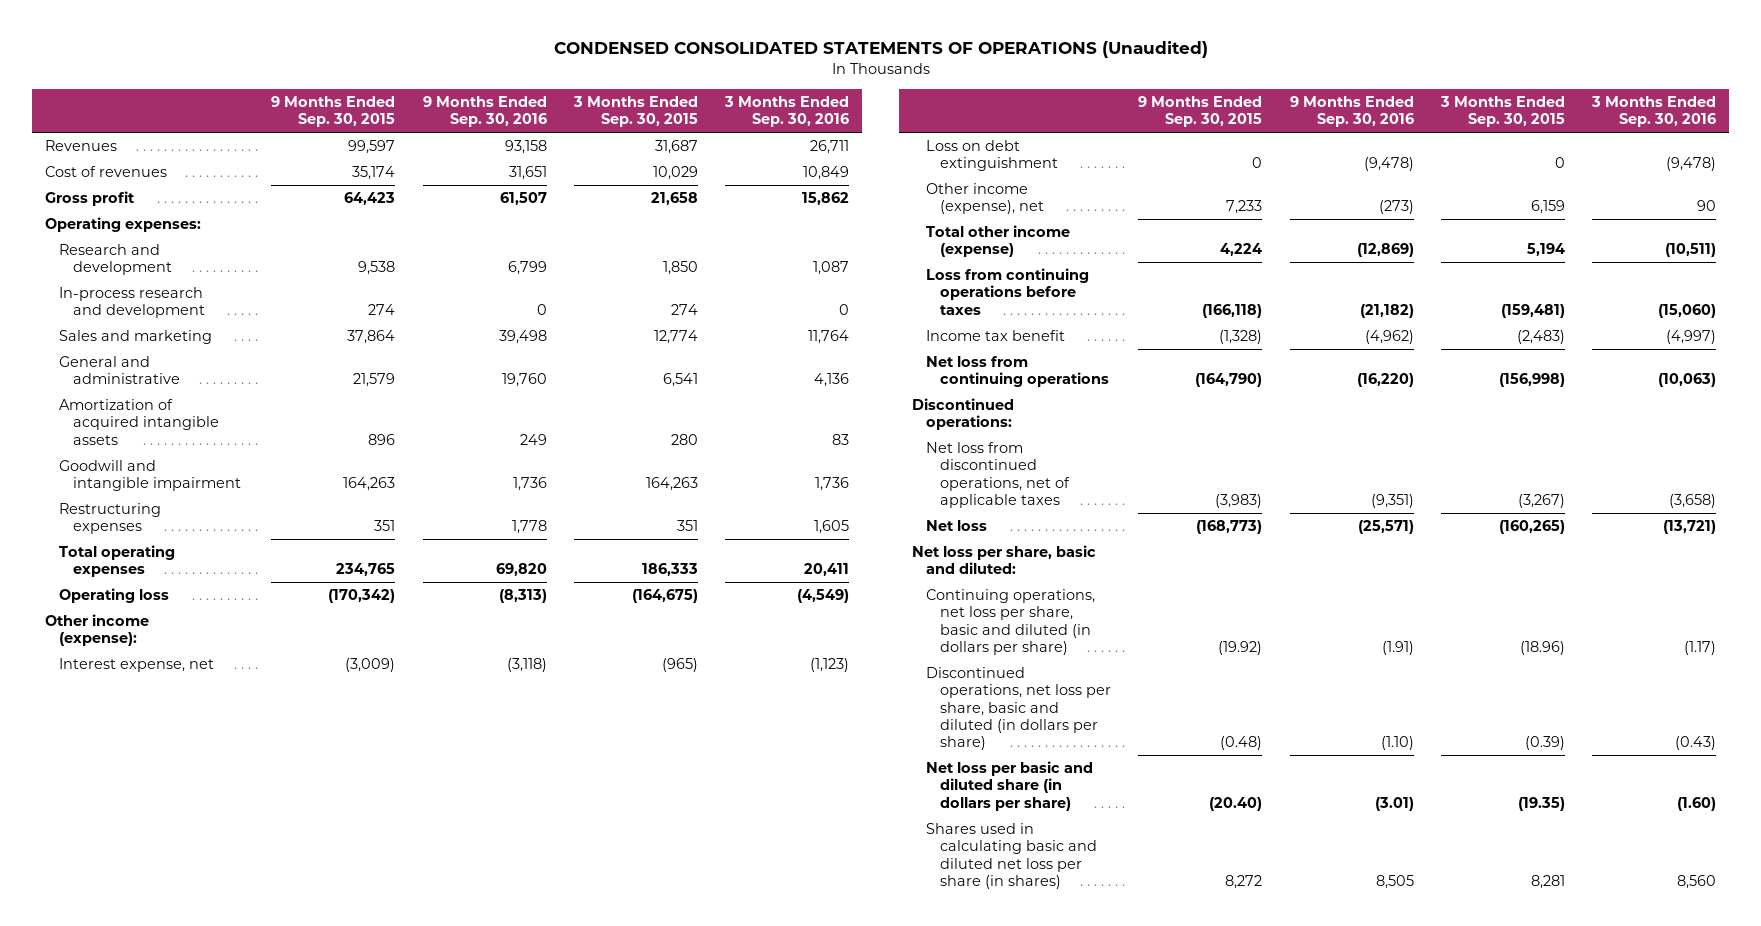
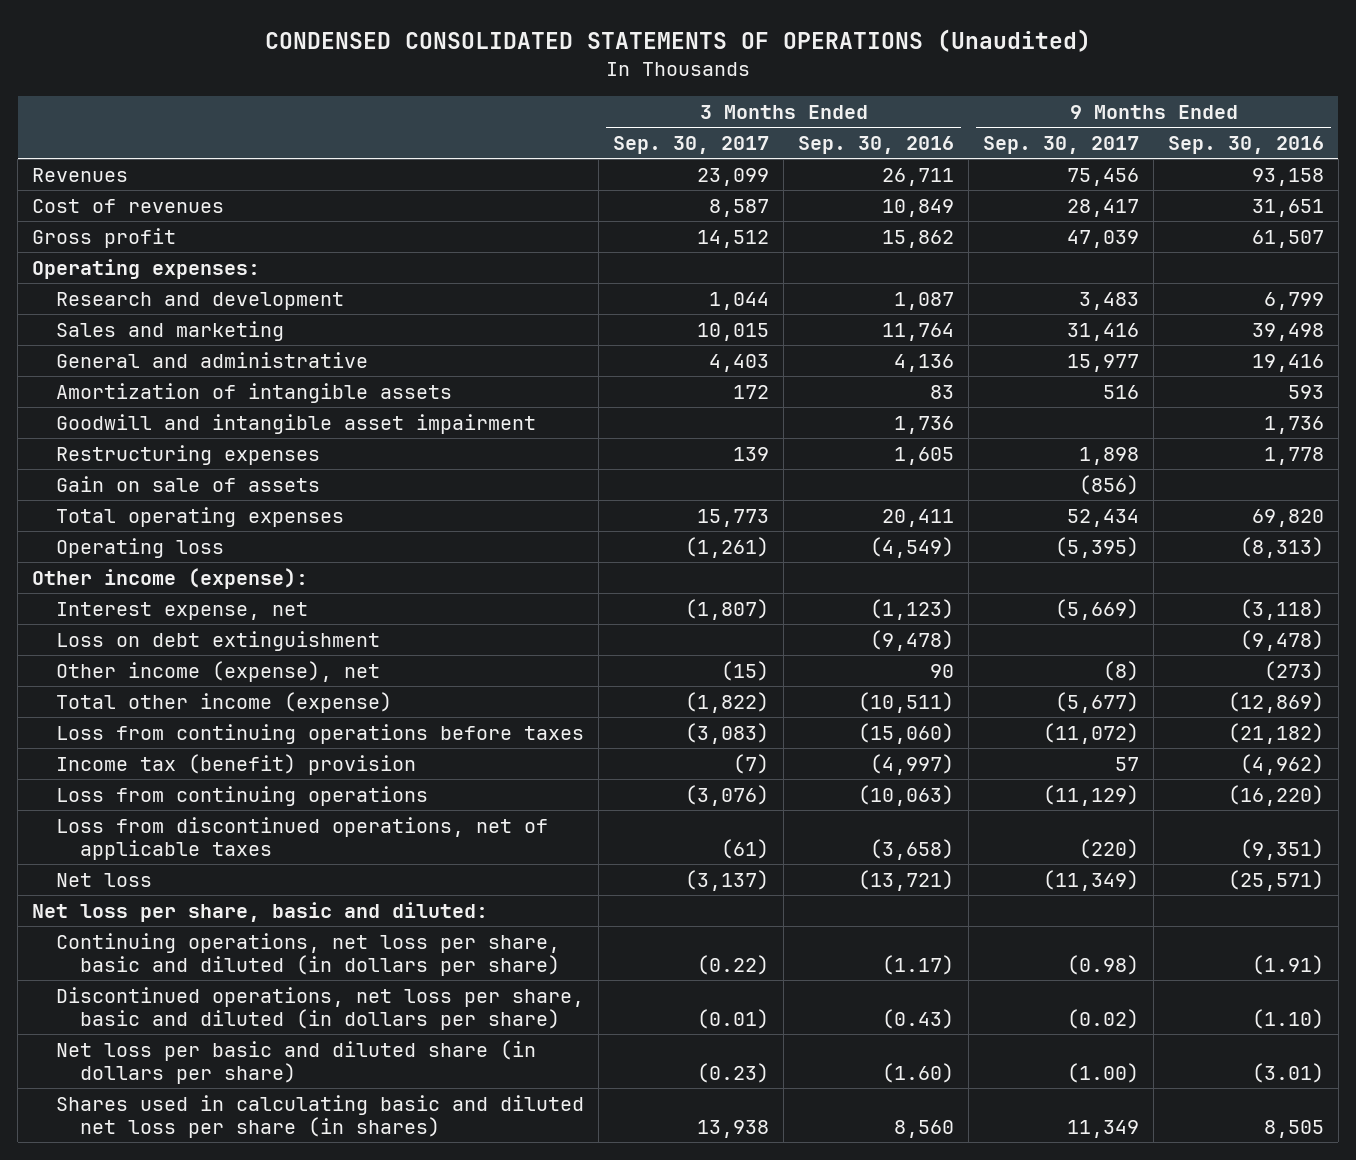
[271,95,396,128] 9 Months Ended Sep. 30, 2015 -> none
[572,95,698,128] 3 Months Ended Sep. 30, 2015 -> none
none -> [613,136,770,155] Sep. 30, 2017
none -> [983,136,1140,155] Sep. 30, 2017
[59,287,206,319] In-process research and development -> none
[501,373,547,388] 19,760 -> [1252,353,1325,372] 19,416
[59,399,220,445] Amortization of acquired intangible assets -> [56,382,453,403] Amortization of intangible assets
[519,433,547,445] 249 -> [1288,384,1325,399] 593
[59,460,242,492] Goodwill and intangible impairment -> [56,413,537,434] Goodwill and intangible asset impairment
none -> [56,475,321,492] Gain on sale of assets
[912,398,1015,431] Discontinued operations: -> none
[926,330,1066,342] Income tax benefit -> [56,753,417,775] Income tax (benefit) provision
[926,356,1110,388] Net loss from continuing operations -> [56,785,429,806] Loss from continuing operations
[926,442,1071,508] Net loss from discontinued operations, net of applicable taxes -> [56,816,549,861] Loss from discontinued operations, net of applicable taxes

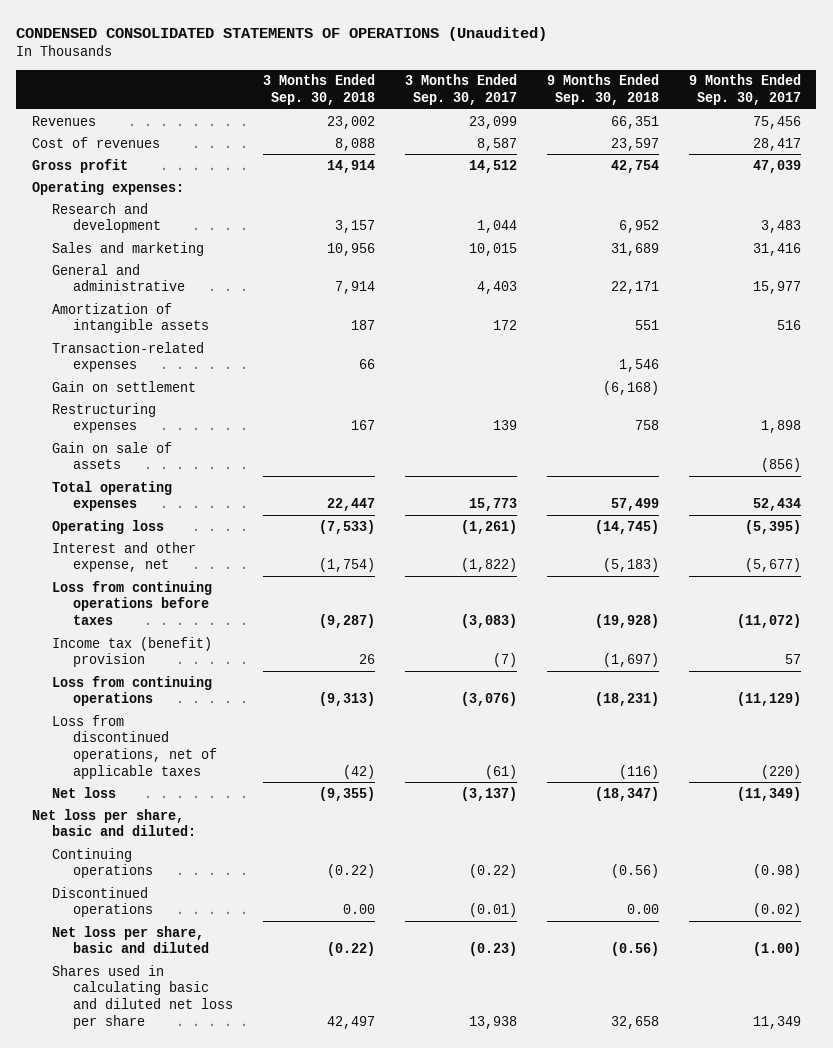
[798,136,955,155] Sep. 30, 2016 -> none
[1168,136,1325,155] Sep. 30, 2016 -> none
none -> [263,74,376,106] 3 Months Ended Sep. 30, 2018
none -> [547,74,660,106] 9 Months Ended Sep. 30, 2018
[56,413,537,434] Goodwill and intangible asset impairment -> none
none -> [52,341,205,373] Transaction-related expenses
none -> [52,380,197,392] Gain on settlement
[32,567,309,589] Other income (expense): -> none
[56,630,381,651] Loss on debt extinguishment -> none
[56,660,381,682] Other income (expense), net -> none
[56,691,393,713] Total other income (expense) -> none
[56,601,309,620] Interest expense, net -> [52,541,197,573] Interest and other expense, net
[685,598,770,620] (1,807) -> [461,558,518,573] (1,822)
[1055,598,1140,620] (5,669) -> [745,558,802,573] (5,677)
[56,932,561,977] Continuing operations, net loss per share, basic and diluted (in dollars per share) -> [52,847,154,879] Continuing operations
[56,986,585,1031] Discontinued operations, net loss per share, basic and diluted (in dollars per share) -> [52,886,154,918] Discontinued operations
[56,1039,537,1085] Net loss per basic and diluted share (in dollars per share) -> [52,925,210,954] Net loss per share, basic and diluted
[56,1094,585,1139] Shares used in calculating basic and diluted net loss per share (in shares) -> [52,964,234,1029] Shares used in calculating basic and diluted net loss per share

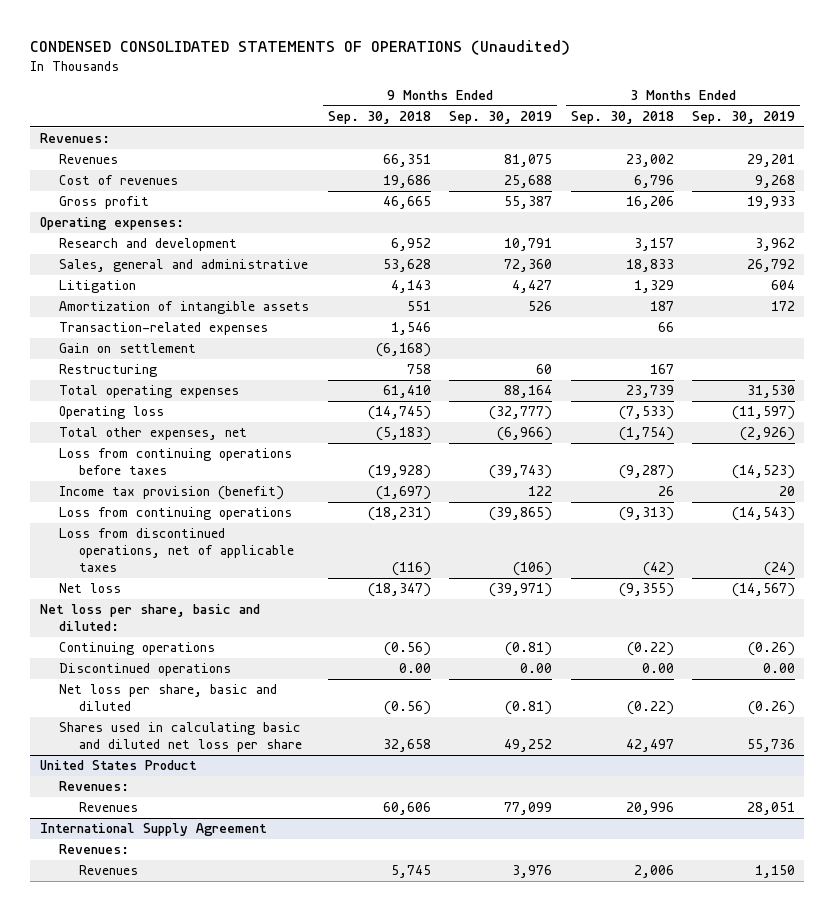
[405,74,518,106] 3 Months Ended Sep. 30, 2017 -> none
[689,74,802,106] 9 Months Ended Sep. 30, 2017 -> none
none -> [449,111,553,125] Sep. 30, 2019
none -> [691,111,795,125] Sep. 30, 2019
none -> [39,133,110,144] Revenues:
[335,137,376,151] 8,088 -> [633,175,674,189] 6,796
[611,137,660,151] 23,597 -> [382,175,431,189] 19,686
[327,159,376,173] 14,914 -> [625,196,674,210] 16,206
[611,159,660,173] 42,754 -> [382,196,431,210] 46,665
[52,241,205,256] Sales and marketing -> none
[52,263,186,292] General and administrative -> [59,259,309,273] Sales, general and administrative
[335,281,376,295] 7,914 -> [625,259,674,273] 18,833
[611,281,660,295] 22,171 -> [382,259,431,273] 53,628
none -> [59,280,137,294] Litigation
[52,441,173,470] Gain on sale of assets -> none
[52,402,157,434] Restructuring expenses -> [59,364,158,378] Restructuring
[327,498,376,512] 22,447 -> [625,385,674,399] 23,739
[611,498,660,512] 57,499 -> [382,385,431,399] 61,410
[52,541,197,573] Interest and other expense, net -> [59,427,248,441] Total other expenses, net
[52,636,213,668] Income tax (benefit) provision -> [59,486,285,501] Income tax provision (benefit)
none -> [39,760,197,771] United States Product
none -> [59,781,130,792] Revenues:
none -> [78,802,138,813] Revenues
none -> [39,823,267,837] International Supply Agreement
none -> [59,844,130,855] Revenues:
none -> [78,865,138,876] Revenues

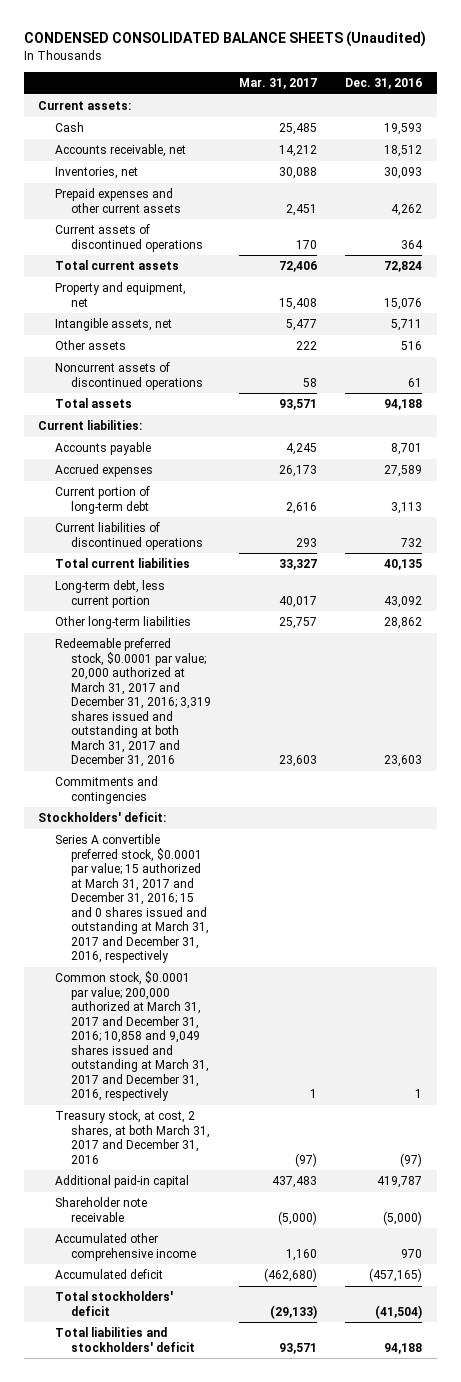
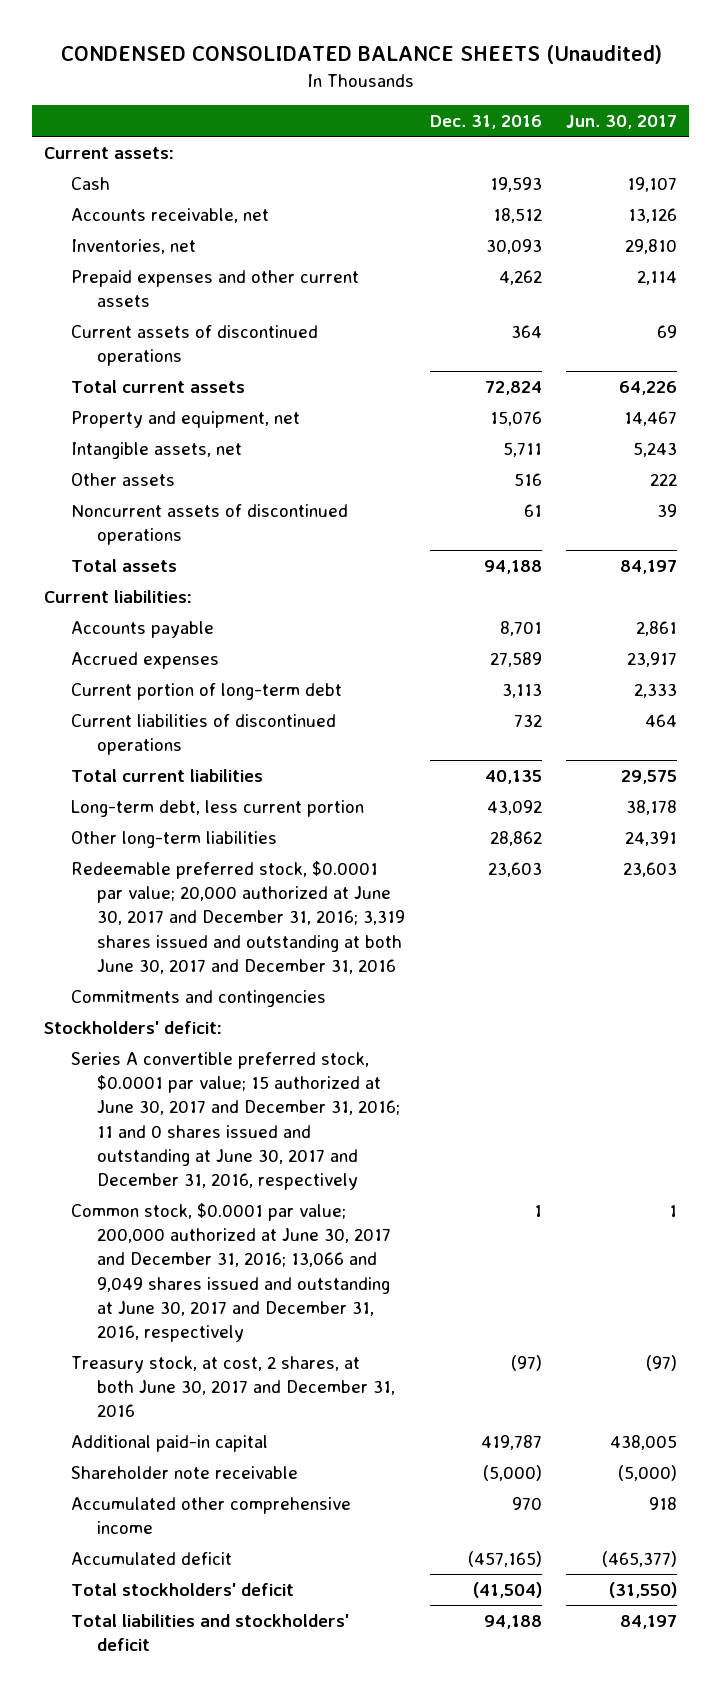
[239,78,318,90] Mar. 31, 2017 -> none
none -> [566,115,678,130] Jun. 30, 2017
[54,638,211,768] Redeemable preferred stock, $0.0001 par value; 20,000 authorized at March 31, 2017 and December 31, 2016; 3,319 shares issued and outstanding at both March 31, 2017 and December 31, 2016 -> [70,860,405,974] Redeemable preferred stock, $0.0001 par value; 20,000 authorized at June 30, 2017 and December 31, 2016; 3,319 shares issued and outstanding at both June 30, 2017 and December 31, 2016
[54,834,209,964] Series A convertible preferred stock, $0.0001 par value; 15 authorized at March 31, 2017 and December 31, 2016; 15 and 0 shares issued and outstanding at March 31, 2017 and December 31, 2016, respectively -> [70,1051,400,1191] Series A convertible preferred stock, $0.0001 par value; 15 authorized at June 30, 2017 and December 31, 2016; 11 and 0 shares issued and outstanding at June 30, 2017 and December 31, 2016, respectively
[54,971,209,1102] Common stock, $0.0001 par value; 200,000 authorized at March 31, 2017 and December 31, 2016; 10,858 and 9,049 shares issued and outstanding at March 31, 2017 and December 31, 2016, respectively -> [70,1202,391,1343] Common stock, $0.0001 par value; 200,000 authorized at June 30, 2017 and December 31, 2016; 13,066 and 9,049 shares issued and outstanding at June 30, 2017 and December 31, 2016, respectively
[54,1110,210,1164] Treasury stock, at cost, 2 shares, at both March 31, 2017 and December 31, 2016 -> [70,1355,395,1418] Treasury stock, at cost, 2 shares, at both June 30, 2017 and December 31, 2016

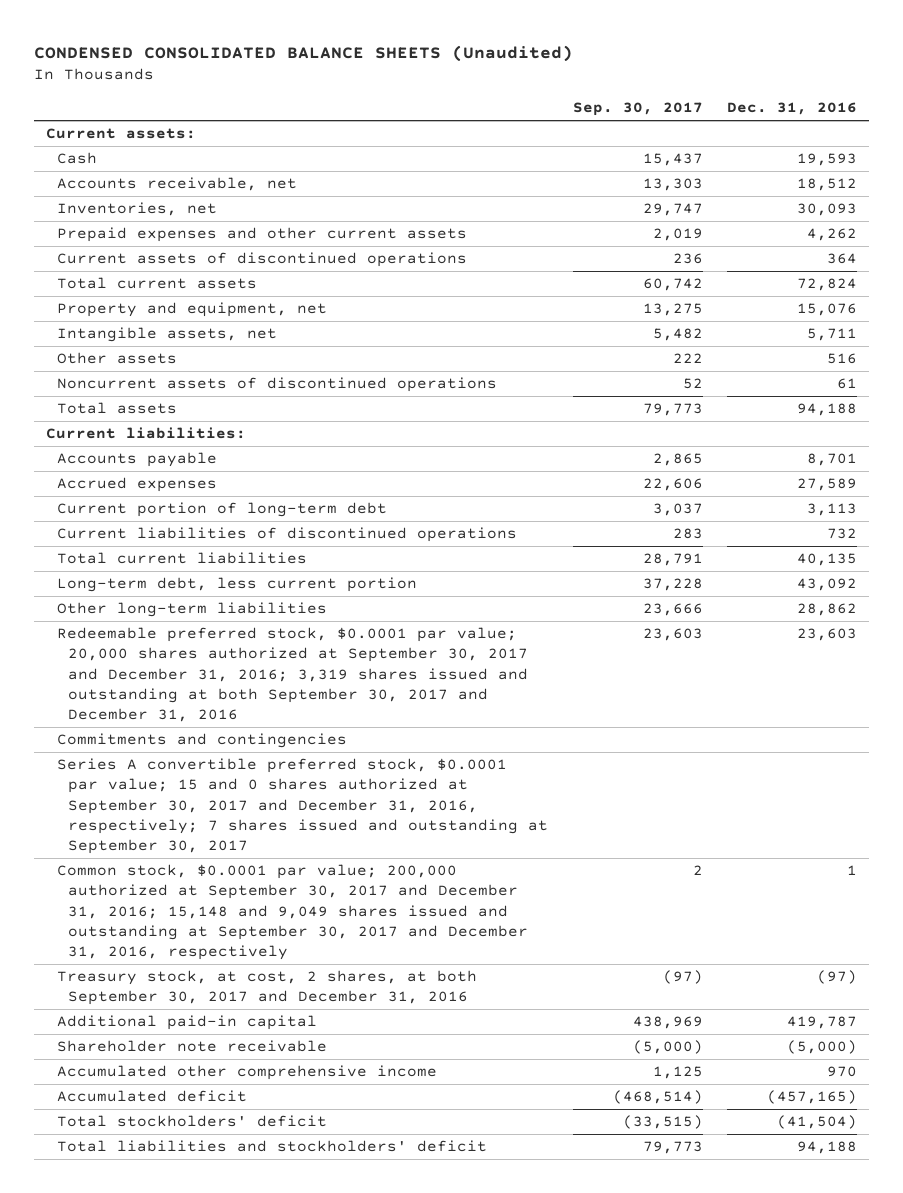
[566,115,678,130] Jun. 30, 2017 -> none
none -> [572,102,703,117] Sep. 30, 2017
[70,860,405,974] Redeemable preferred stock, $0.0001 par value; 20,000 authorized at June 30, 2017 and December 31, 2016; 3,319 shares issued and outstanding at both June 30, 2017 and December 31, 2016 -> [56,627,529,723] Redeemable preferred stock, $0.0001 par value; 20,000 shares authorized at September 30, 2017 and December 31, 2016; 3,319 shares issued and outstanding at both September 30, 2017 and December 31, 2016
[44,1020,223,1034] Stockholders' deficit: -> none
[70,1051,400,1191] Series A convertible preferred stock, $0.0001 par value; 15 authorized at June 30, 2017 and December 31, 2016; 11 and 0 shares issued and outstanding at June 30, 2017 and December 31, 2016, respectively -> [56,758,549,855] Series A convertible preferred stock, $0.0001 par value; 15 and 0 shares authorized at September 30, 2017 and December 31, 2016, respectively; 7 shares issued and outstanding at September 30, 2017
[70,1202,391,1343] Common stock, $0.0001 par value; 200,000 authorized at June 30, 2017 and December 31, 2016; 13,066 and 9,049 shares issued and outstanding at June 30, 2017 and December 31, 2016, respectively -> [56,864,529,961] Common stock, $0.0001 par value; 200,000 authorized at September 30, 2017 and December 31, 2016; 15,148 and 9,049 shares issued and outstanding at September 30, 2017 and December 31, 2016, respectively
[70,1355,395,1418] Treasury stock, at cost, 2 shares, at both June 30, 2017 and December 31, 2016 -> [56,970,477,1006] Treasury stock, at cost, 2 shares, at both September 30, 2017 and December 31, 2016

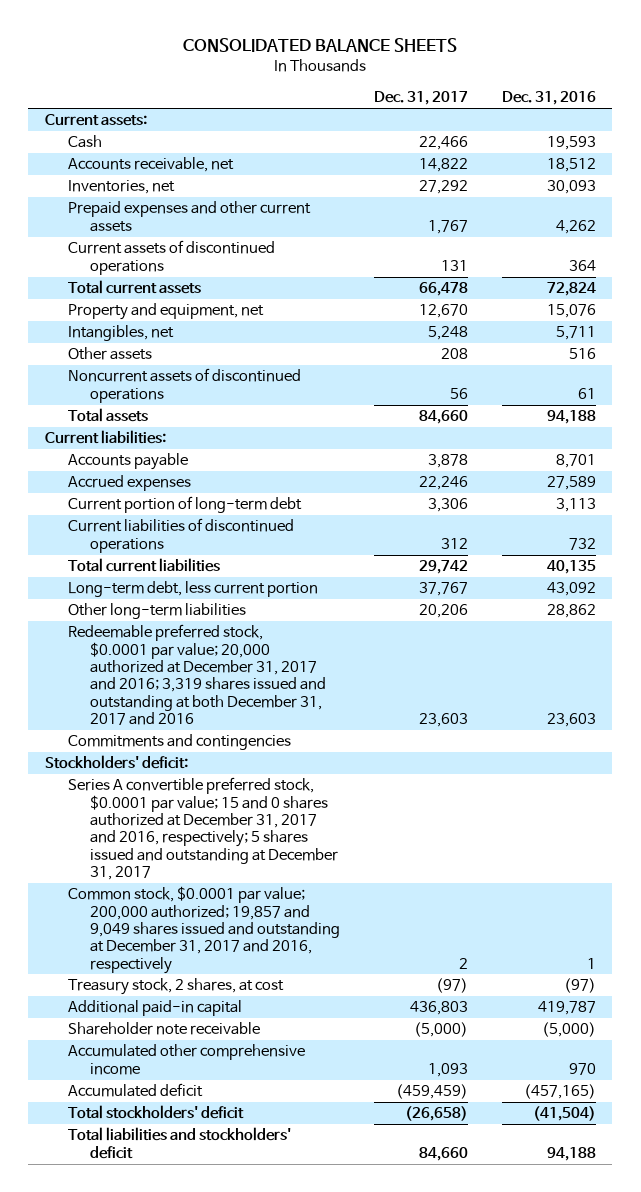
[33,45,573,63] CONDENSED CONSOLIDATED BALANCE SHEETS (Unaudited) -> [183,38,458,53] CONSOLIDATED BALANCE SHEETS
[572,102,703,117] Sep. 30, 2017 -> none
none -> [374,91,469,106] Dec. 31, 2017
[56,327,277,343] Intangible assets, net -> [67,325,174,342] Intangibles, net
[56,627,529,723] Redeemable preferred stock, $0.0001 par value; 20,000 shares authorized at September 30, 2017 and December 31, 2016; 3,319 shares issued and outstanding at both September 30, 2017 and December 31, 2016 -> [67,624,327,725] Redeemable preferred stock, $0.0001 par value; 20,000 authorized at December 31, 2017 and 2016; 3,319 shares issued and outstanding at both December 31, 2017 and 2016
none -> [44,755,188,770] Stockholders' deficit:
[56,758,549,855] Series A convertible preferred stock, $0.0001 par value; 15 and 0 shares authorized at September 30, 2017 and December 31, 2016, respectively; 7 shares issued and outstanding at September 30, 2017 -> [67,777,339,880] Series A convertible preferred stock, $0.0001 par value; 15 and 0 shares authorized at December 31, 2017 and 2016, respectively; 5 shares issued and outstanding at December 31, 2017
[56,864,529,961] Common stock, $0.0001 par value; 200,000 authorized at September 30, 2017 and December 31, 2016; 15,148 and 9,049 shares issued and outstanding at September 30, 2017 and December 31, 2016, respectively -> [67,886,341,974] Common stock, $0.0001 par value; 200,000 authorized; 19,857 and 9,049 shares issued and outstanding at December 31, 2017 and 2016, respectively
[56,970,477,1006] Treasury stock, at cost, 2 shares, at both September 30, 2017 and December 31, 2016 -> [67,978,284,996] Treasury stock, 2 shares, at cost

